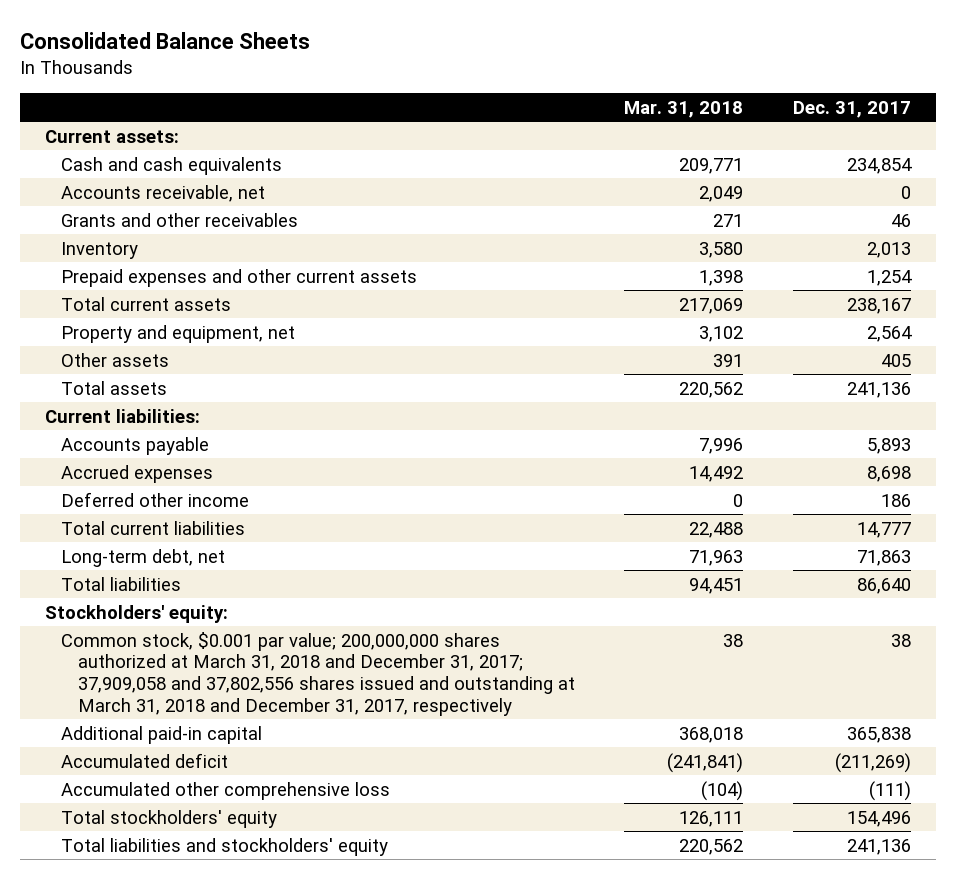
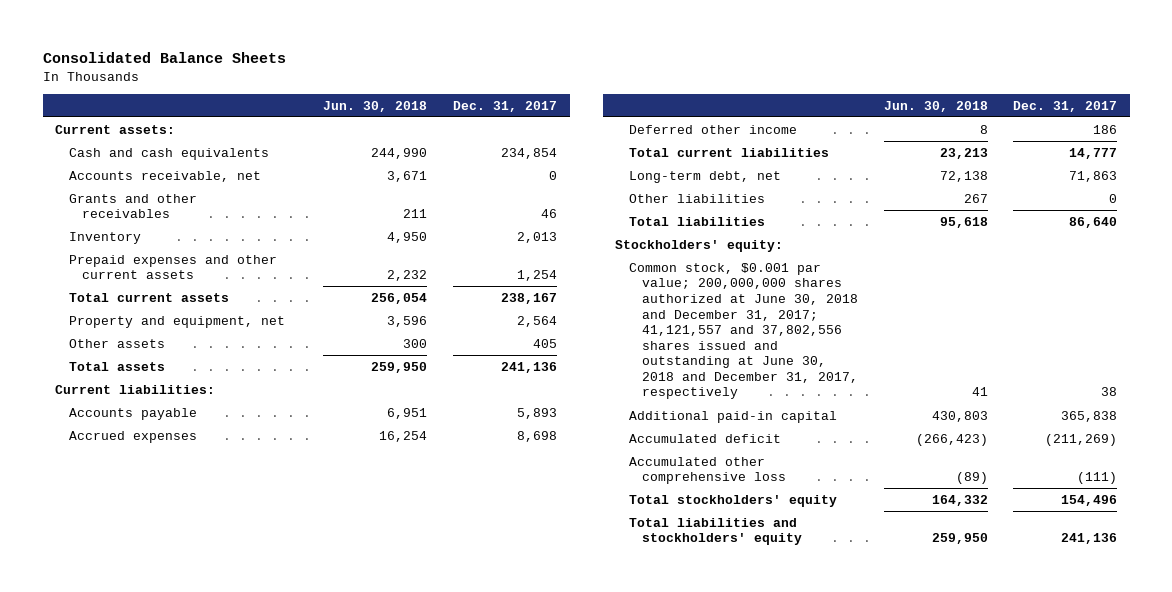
[624,100,744,118] Mar. 31, 2018 -> none
none -> [323,100,428,112] Jun. 30, 2018
none -> [628,193,765,203] Other liabilities
[61,631,575,716] Common stock, $0.001 par value; 200,000,000 shares authorized at March 31, 2018 and December 31, 2017; 37,909,058 and 37,802,556 shares issued and outstanding at March 31, 2018 and December 31, 2017, respectively -> [628,262,858,400] Common stock, $0.001 par value; 200,000,000 shares authorized at June 30, 2018 and December 31, 2017; 41,121,557 and 37,802,556 shares issued and outstanding at June 30, 2018 and December 31, 2017, respectively

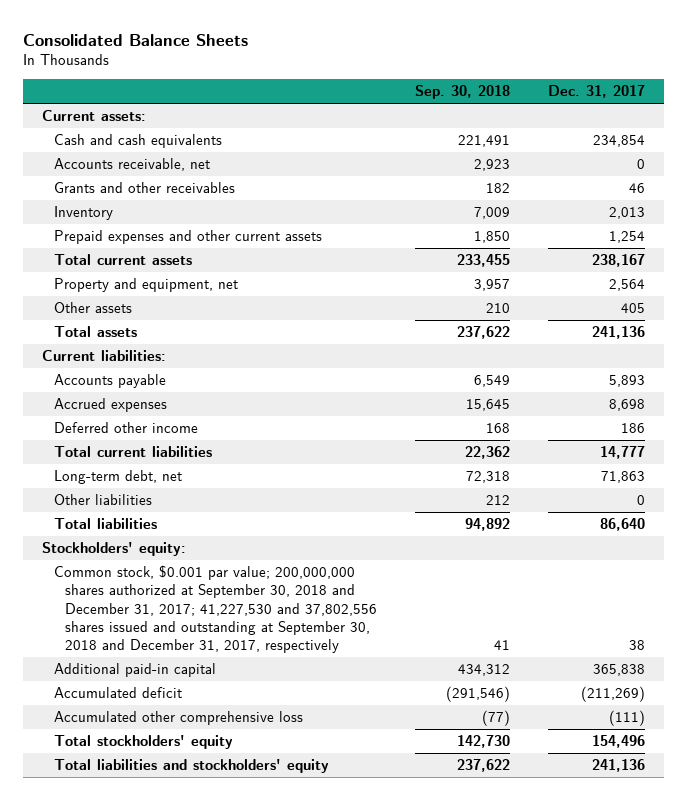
[323,100,428,112] Jun. 30, 2018 -> none
none -> [414,85,510,100] Sep. 30, 2018
[628,262,858,400] Common stock, $0.001 par value; 200,000,000 shares authorized at June 30, 2018 and December 31, 2017; 41,121,557 and 37,802,556 shares issued and outstanding at June 30, 2018 and December 31, 2017, respectively -> [53,564,377,654] Common stock, $0.001 par value; 200,000,000 shares authorized at September 30, 2018 and December 31, 2017; 41,227,530 and 37,802,556 shares issued and outstanding at September 30, 2018 and December 31, 2017, respectively

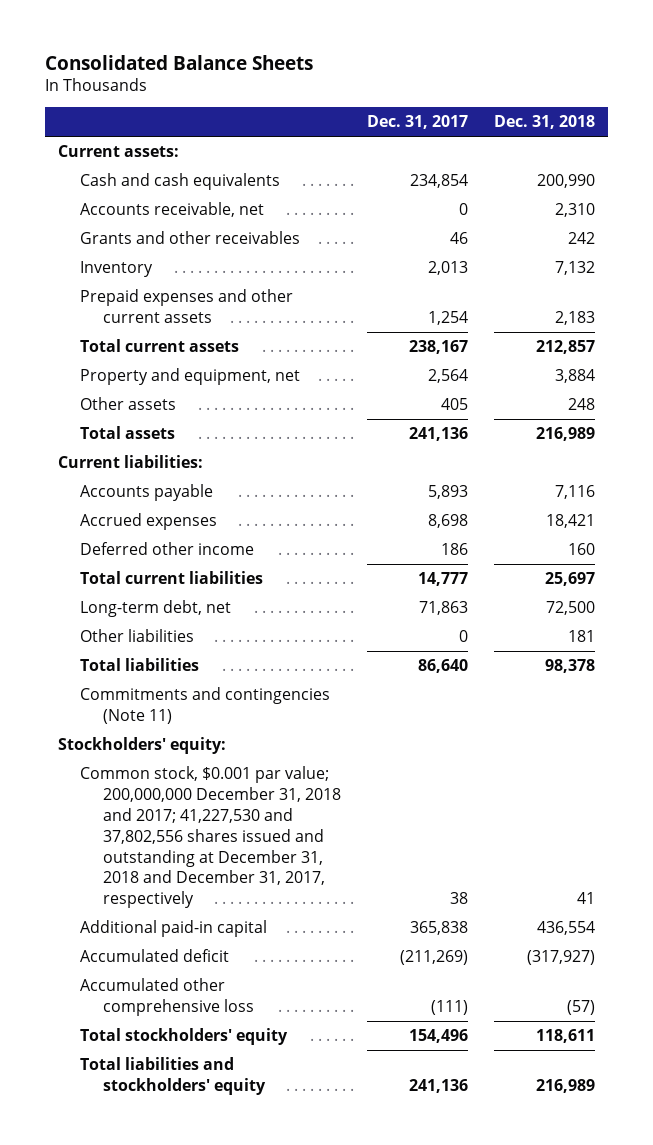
[414,85,510,100] Sep. 30, 2018 -> none
none -> [493,115,595,130] Dec. 31, 2018
none -> [80,687,331,724] Commitments and contingencies (Note 11)
[53,564,377,654] Common stock, $0.001 par value; 200,000,000 shares authorized at September 30, 2018 and December 31, 2017; 41,227,530 and 37,802,556 shares issued and outstanding at September 30, 2018 and December 31, 2017, respectively -> [80,766,341,909] Common stock, $0.001 par value; 200,000,000 December 31, 2018 and 2017; 41,227,530 and 37,802,556 shares issued and outstanding at December 31, 2018 and December 31, 2017, respectively

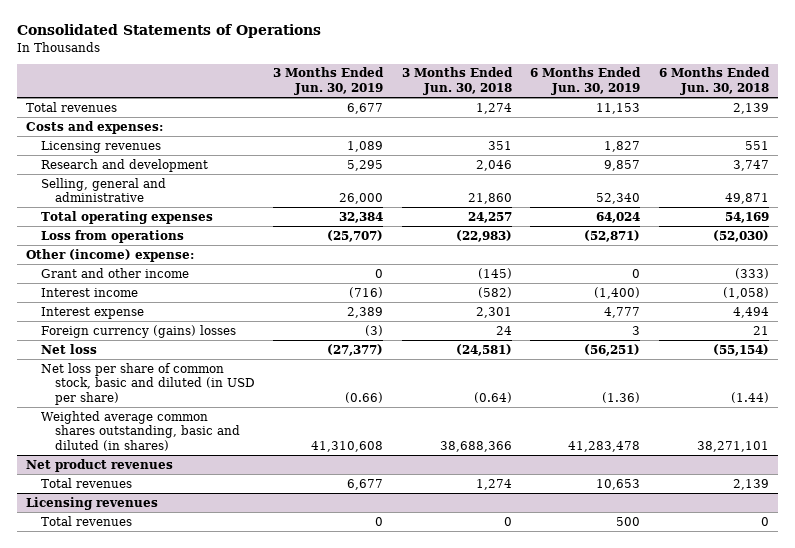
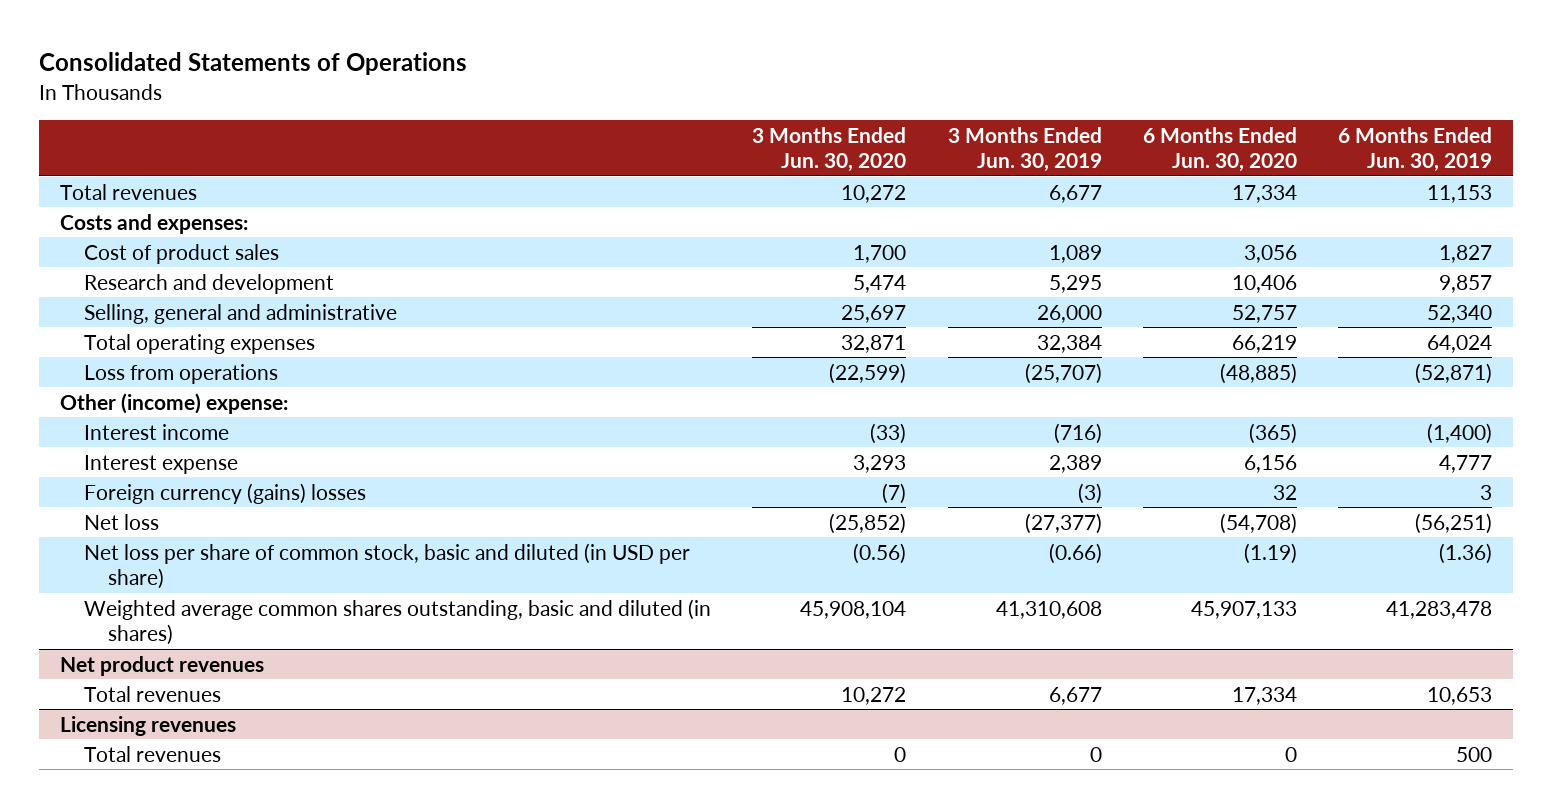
[401,67,513,96] 3 Months Ended Jun. 30, 2018 -> none
[658,67,770,96] 6 Months Ended Jun. 30, 2018 -> none
none -> [752,127,907,173] 3 Months Ended Jun. 30, 2020
none -> [1142,127,1297,173] 6 Months Ended Jun. 30, 2020
[40,140,161,153] Licensing revenues -> [83,243,279,264] Cost of product sales
[40,267,189,278] Grant and other income -> none

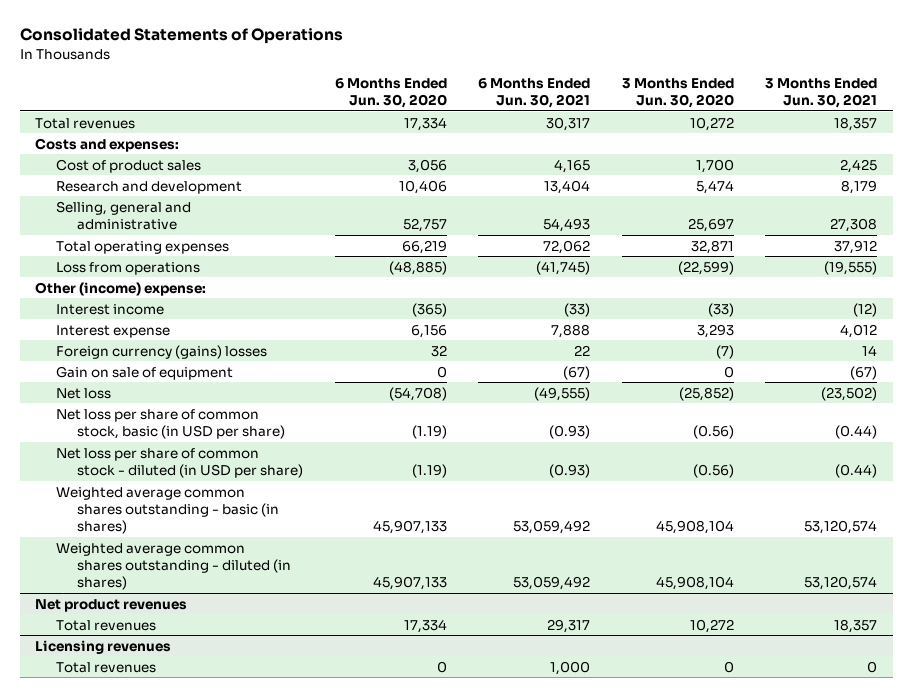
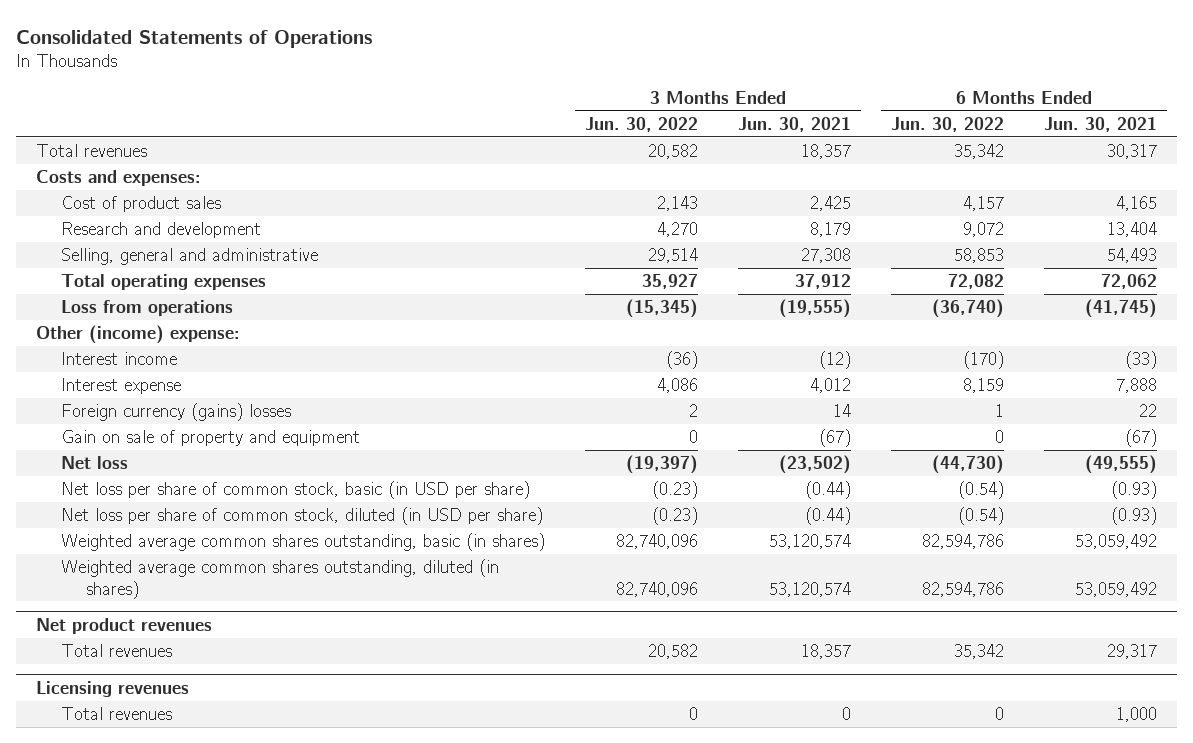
[334,77,447,108] 6 Months Ended Jun. 30, 2020 -> none
[621,77,734,108] 3 Months Ended Jun. 30, 2020 -> none
none -> [585,116,699,132] Jun. 30, 2022
none -> [891,116,1005,132] Jun. 30, 2022
[56,365,234,380] Gain on sale of equipment -> [61,430,361,447] Gain on sale of property and equipment
[56,447,304,478] Net loss per share of common stock - diluted (in USD per share) -> [61,507,544,526] Net loss per share of common stock, diluted (in USD per share)
[56,486,280,534] Weighted average common shares outstanding - basic (in shares) -> [61,533,546,552] Weighted average common shares outstanding, basic (in shares)
[56,542,292,590] Weighted average common shares outstanding - diluted (in shares) -> [61,559,500,599] Weighted average common shares outstanding, diluted (in shares)

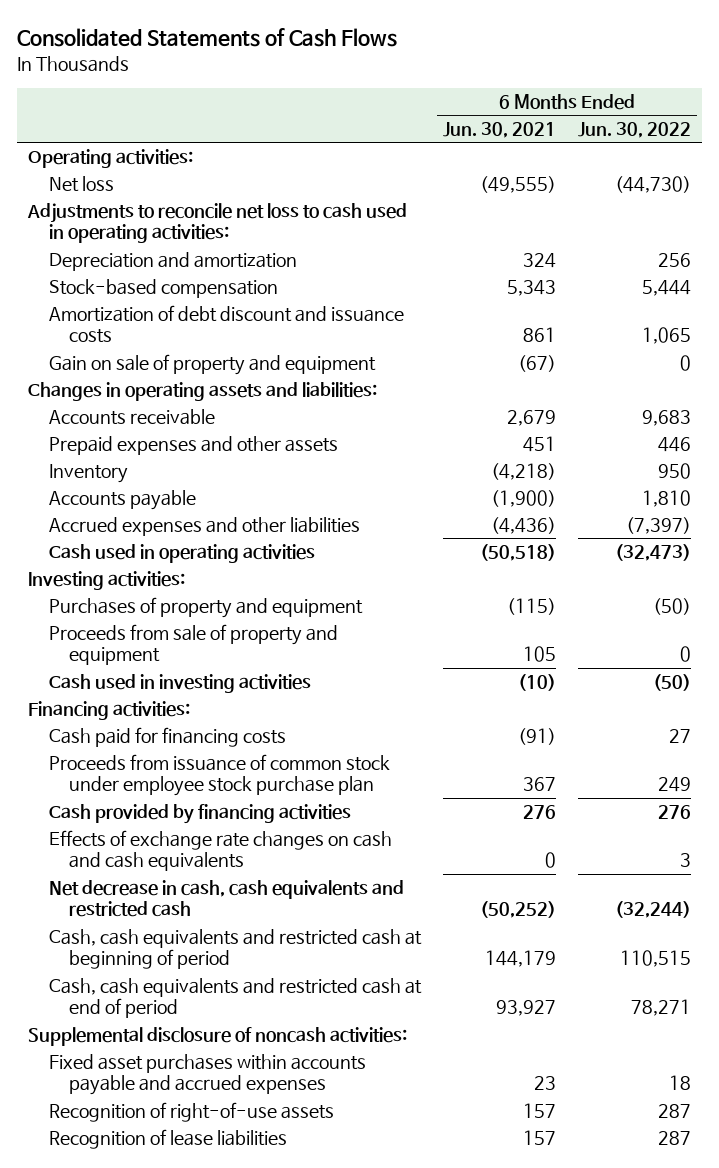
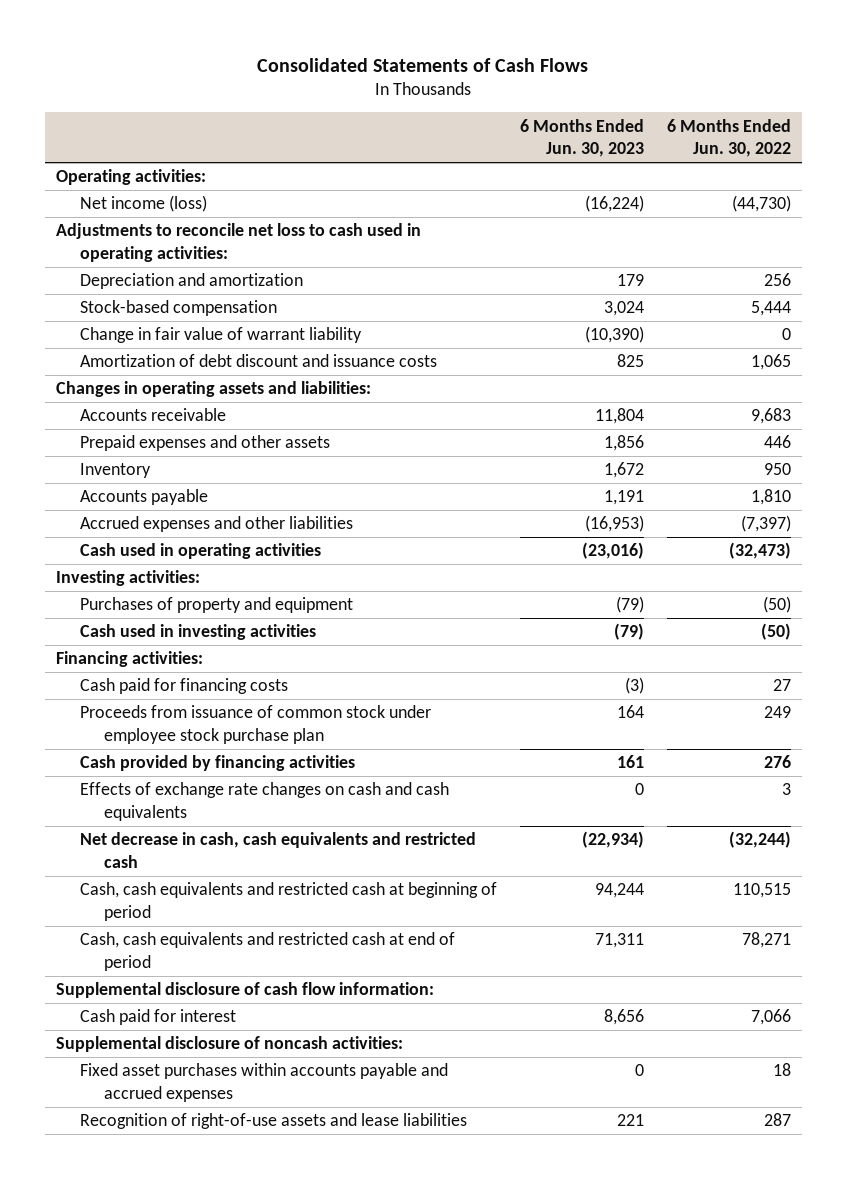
[442,122,556,139] Jun. 30, 2021 -> none
none -> [519,118,644,158] 6 Months Ended Jun. 30, 2023
[48,176,114,193] Net loss -> [80,195,208,213] Net income (loss)
none -> [80,327,363,344] Change in fair value of warrant liability
[48,354,376,376] Gain on sale of property and equipment -> none
[48,624,338,666] Proceeds from sale of property and equipment -> none
none -> [56,982,435,999] Supplemental disclosure of cash flow information:
none -> [80,1009,237,1026] Cash paid for interest
[48,1129,287,1150] Recognition of lease liabilities -> none
[48,1102,334,1123] Recognition of right-of-use assets -> [80,1113,468,1130] Recognition of right-of-use assets and lease liabilities

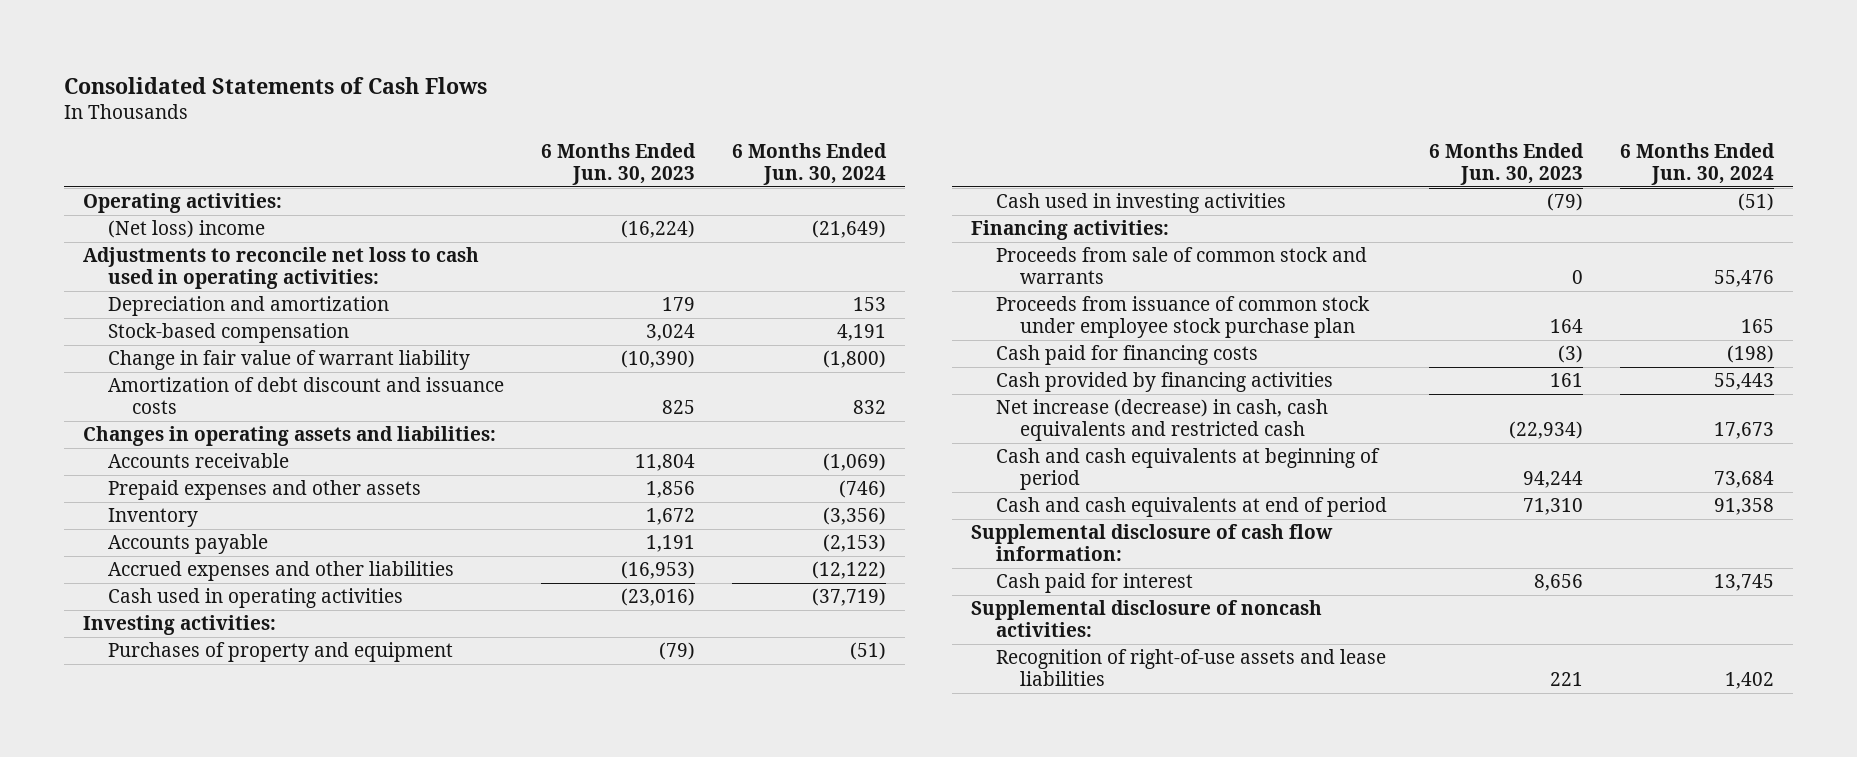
[666,118,791,158] 6 Months Ended Jun. 30, 2022 -> none
none -> [732,143,888,186] 6 Months Ended Jun. 30, 2024
[80,195,208,213] Net income (loss) -> [107,220,265,239] (Net loss) income
none -> [995,247,1367,285] Proceeds from sale of common stock and warrants
[80,678,289,695] Cash paid for financing costs -> [995,345,1258,366] Cash paid for financing costs
[80,782,450,821] Effects of exchange rate changes on cash and cash equivalents -> none
[80,832,477,868] Net decrease in cash, cash equivalents and restricted cash -> [995,399,1328,442] Net increase (decrease) in cash, cash equivalents and restricted cash
[80,882,498,921] Cash, cash equivalents and restricted cash at beginning of period -> [995,448,1380,491] Cash and cash equivalents at beginning of period
[80,932,456,971] Cash, cash equivalents and restricted cash at end of period -> [995,497,1387,518] Cash and cash equivalents at end of period
[594,933,644,949] 71,311 -> [1523,498,1584,516] 71,310
[80,1063,449,1102] Fixed asset purchases within accounts payable and accrued expenses -> none

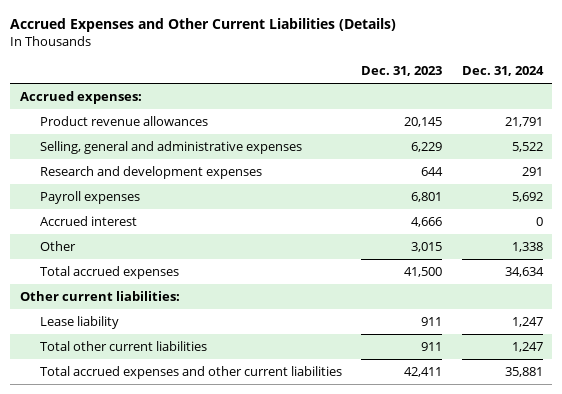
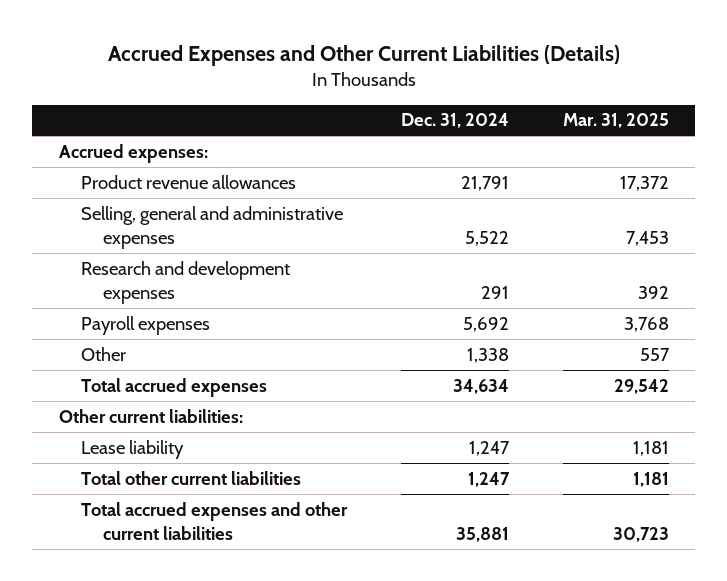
[361,66,443,77] Dec. 31, 2023 -> none
none -> [562,113,669,129] Mar. 31, 2025
[39,215,137,226] Accrued interest -> none

